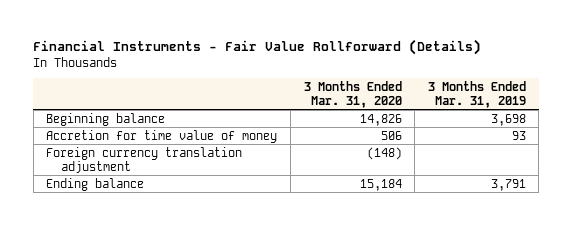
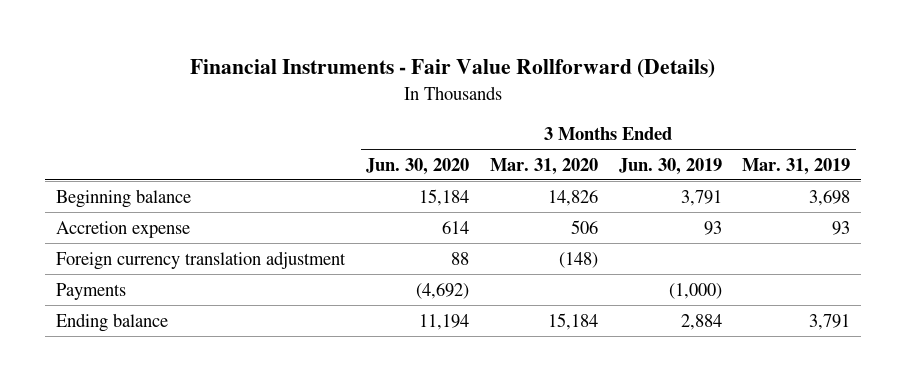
none -> [365,157,469,175] Jun. 30, 2020
none -> [618,157,722,175] Jun. 30, 2019
[46,129,278,143] Accretion for time value of money -> [55,220,190,238] Accretion expense
none -> [55,282,126,300] Payments

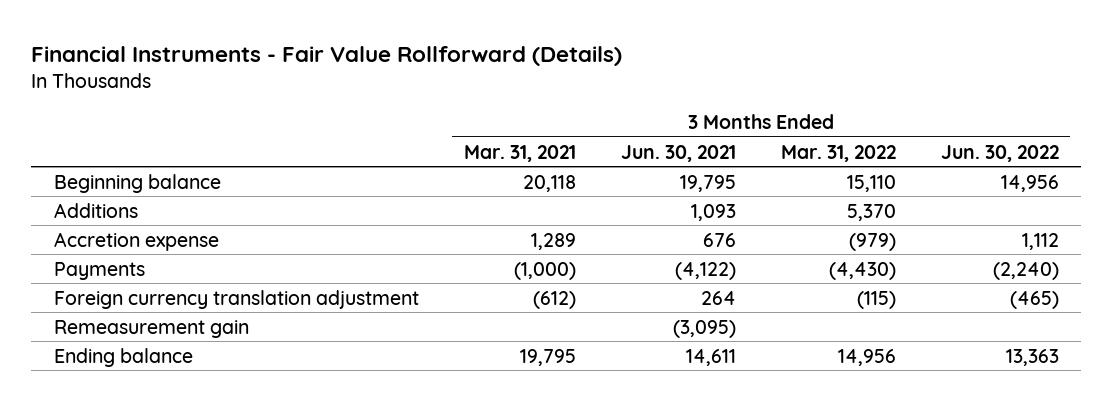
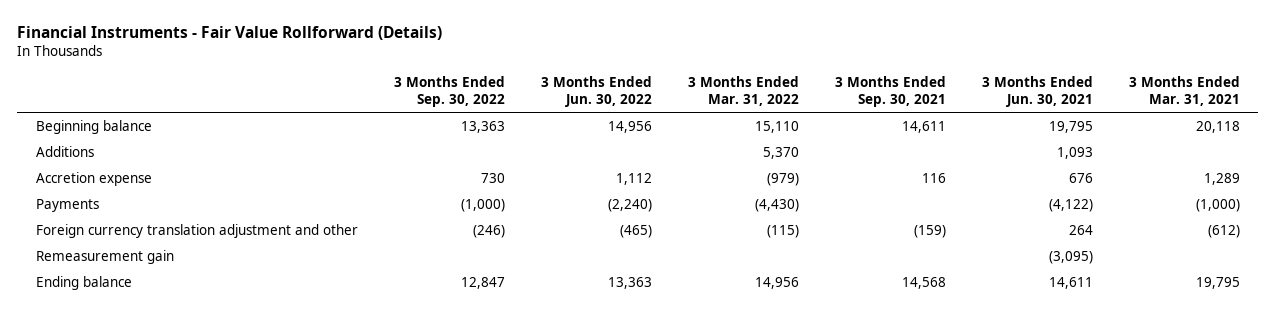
none -> [393,76,505,107] 3 Months Ended Sep. 30, 2022
none -> [834,76,946,107] 3 Months Ended Sep. 30, 2021
[53,289,419,309] Foreign currency translation adjustment -> [35,224,358,239] Foreign currency translation adjustment and other

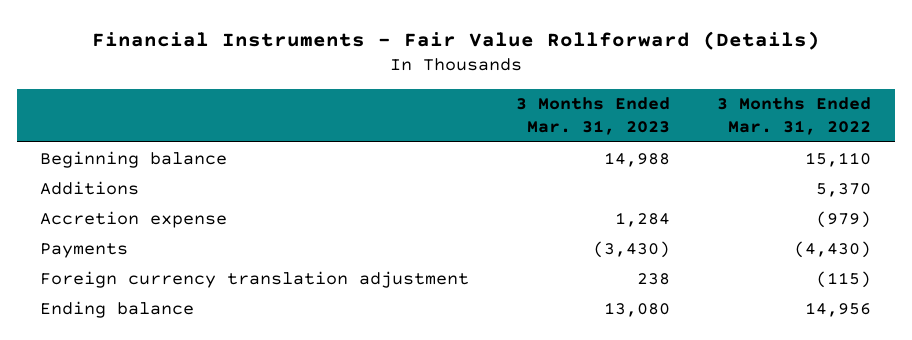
[393,76,505,107] 3 Months Ended Sep. 30, 2022 -> none
[540,76,652,107] 3 Months Ended Jun. 30, 2022 -> none
[834,76,946,107] 3 Months Ended Sep. 30, 2021 -> none
[982,76,1094,107] 3 Months Ended Jun. 30, 2021 -> none
[1129,76,1241,106] 3 Months Ended Mar. 31, 2021 -> none
none -> [516,97,671,135] 3 Months Ended Mar. 31, 2023
[35,250,174,265] Remeasurement gain -> none
[35,224,358,239] Foreign currency translation adjustment and other -> [40,270,470,288] Foreign currency translation adjustment

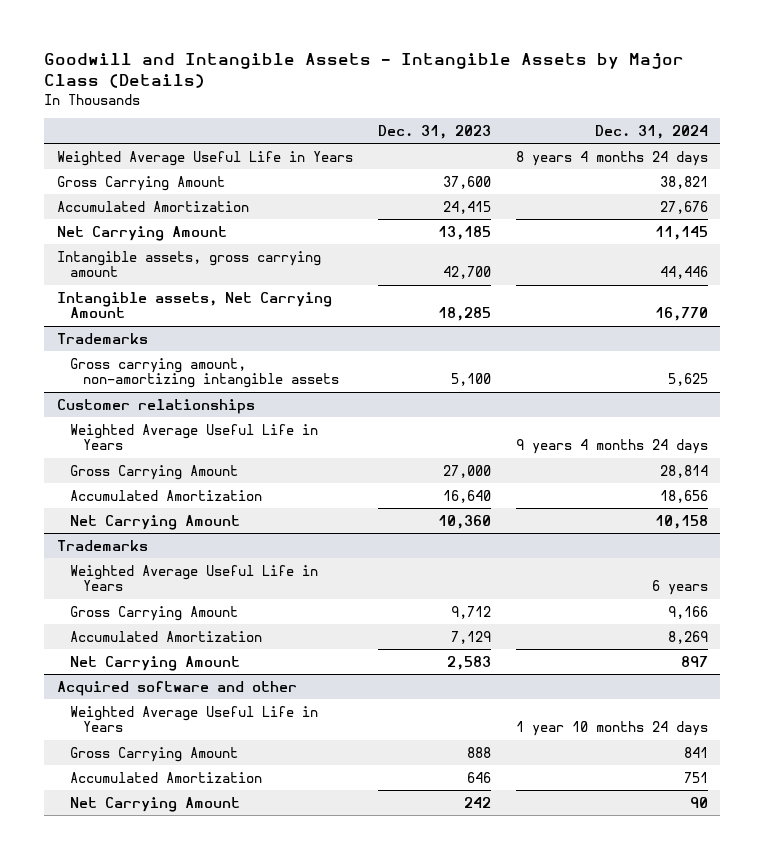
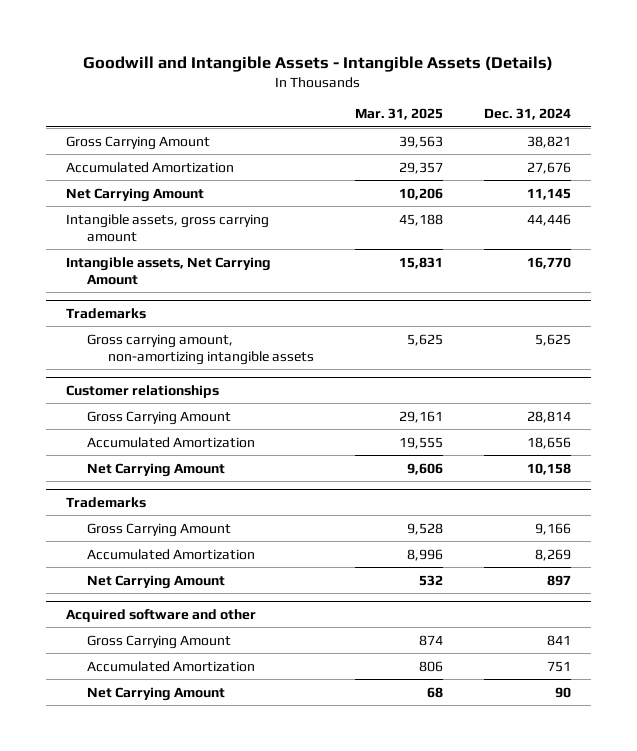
[44,53,685,89] Goodwill and Intangible Assets - Intangible Assets by Major Class (Details) -> [83,55,554,72] Goodwill and Intangible Assets - Intangible Assets (Details)
[377,124,491,139] Dec. 31, 2023 -> none
none -> [354,108,443,121] Mar. 31, 2025
[56,150,353,166] Weighted Average Useful Life in Years -> none
[69,423,318,451] Weighted Average Useful Life in Years -> none
[69,564,318,592] Weighted Average Useful Life in Years -> none
[69,705,318,733] Weighted Average Useful Life in Years -> none

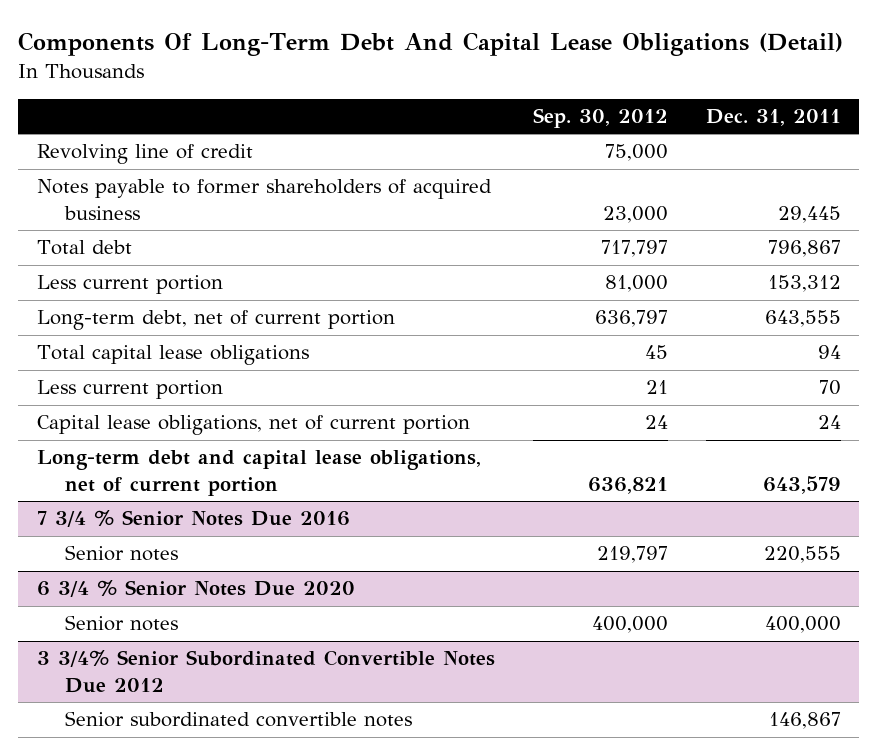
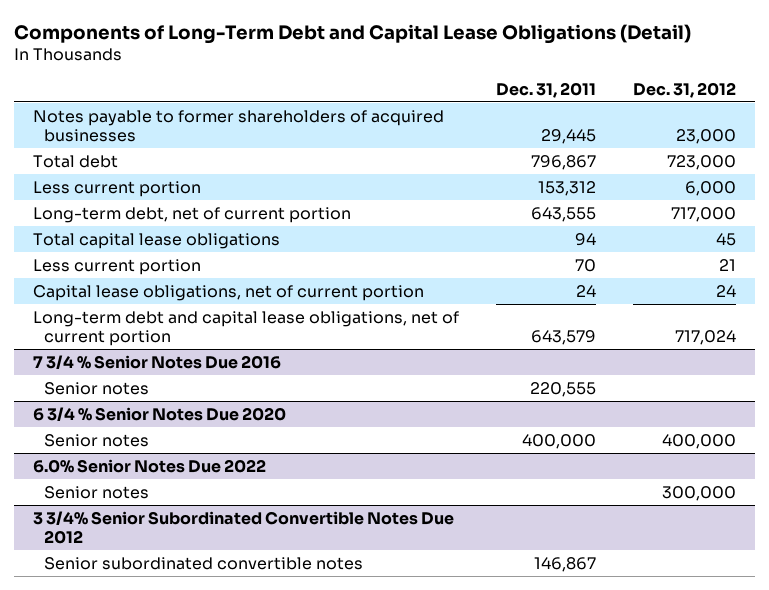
[17,32,843,57] Components Of Long-Term Debt And Capital Lease Obligations (Detail) -> [13,23,691,44] Components of Long-Term Debt and Capital Lease Obligations (Detail)
[532,108,668,129] Sep. 30, 2012 -> none
none -> [633,81,737,98] Dec. 31, 2012
[36,144,253,165] Revolving line of credit -> none
[36,179,492,221] Notes payable to former shareholders of acquired business -> [32,109,444,143] Notes payable to former shareholders of acquired businesses
none -> [32,458,266,473] 6.0% Senior Notes Due 2022
none -> [44,485,150,499] Senior notes

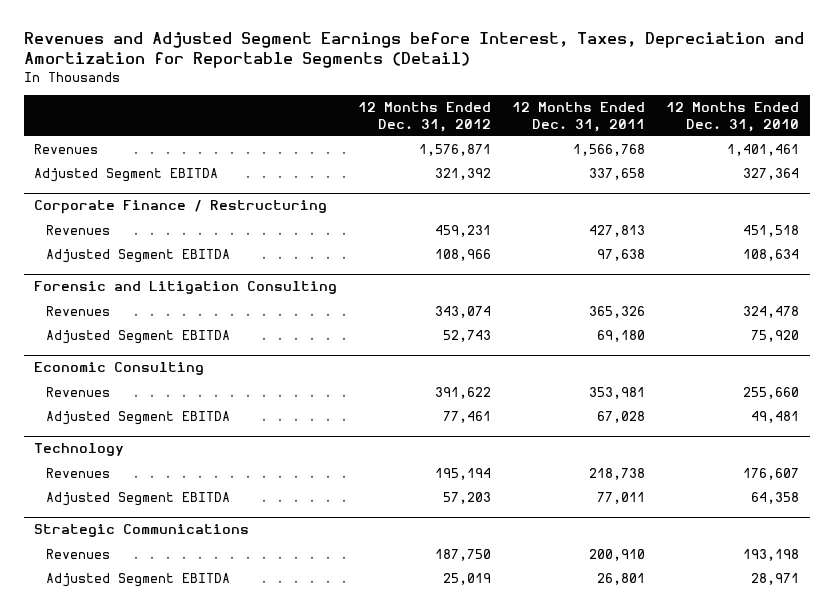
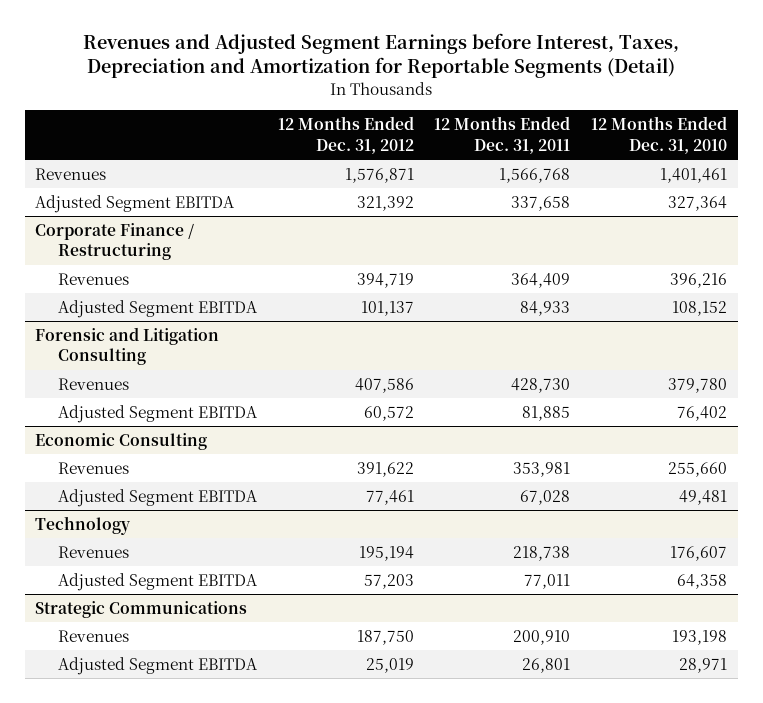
[435,225,492,238] 459,231 -> [356,272,414,288] 394,719
[589,225,646,238] 427,813 -> [511,272,571,288] 364,409
[743,225,800,238] 451,518 -> [670,272,728,288] 396,216
[435,249,492,262] 108,966 -> [360,300,414,316] 101,137
[597,249,646,262] 97,638 -> [520,300,571,316] 84,933
[743,249,800,262] 108,634 -> [672,300,728,316] 108,152
[435,306,492,319] 343,074 -> [354,377,414,393] 407,586
[589,306,646,319] 365,326 -> [511,377,571,393] 428,730
[743,306,800,319] 324,478 -> [668,377,728,393] 379,780
[443,330,492,343] 52,743 -> [363,405,414,421] 60,572
[597,330,646,343] 69,180 -> [522,405,571,421] 81,885
[751,330,800,343] 75,920 -> [677,405,728,421] 76,402

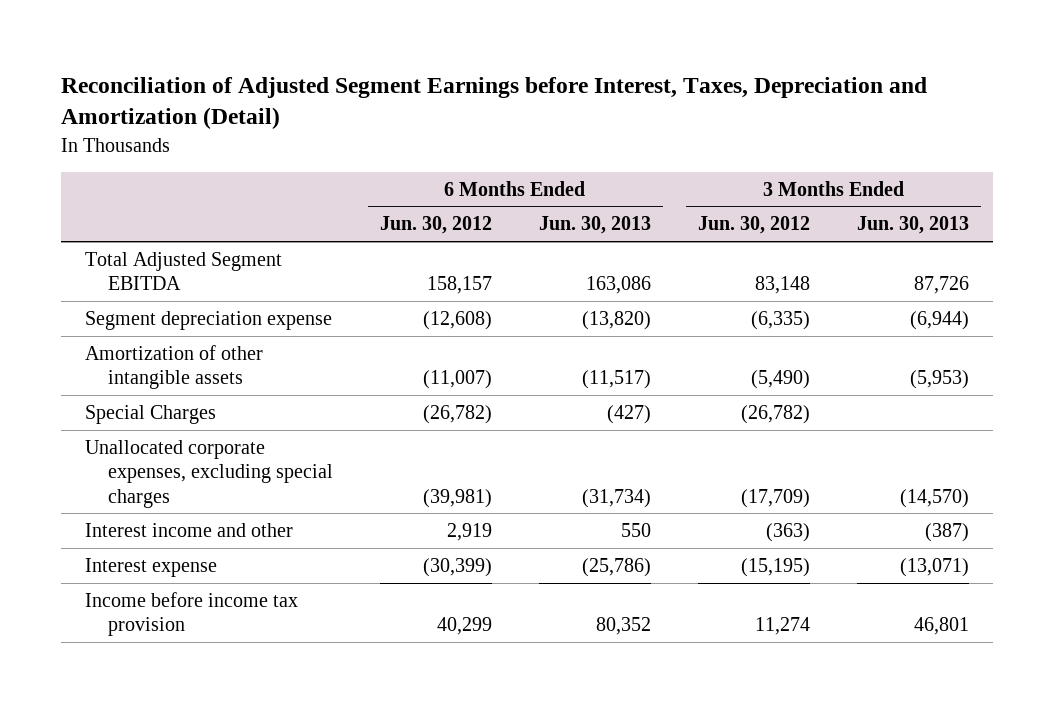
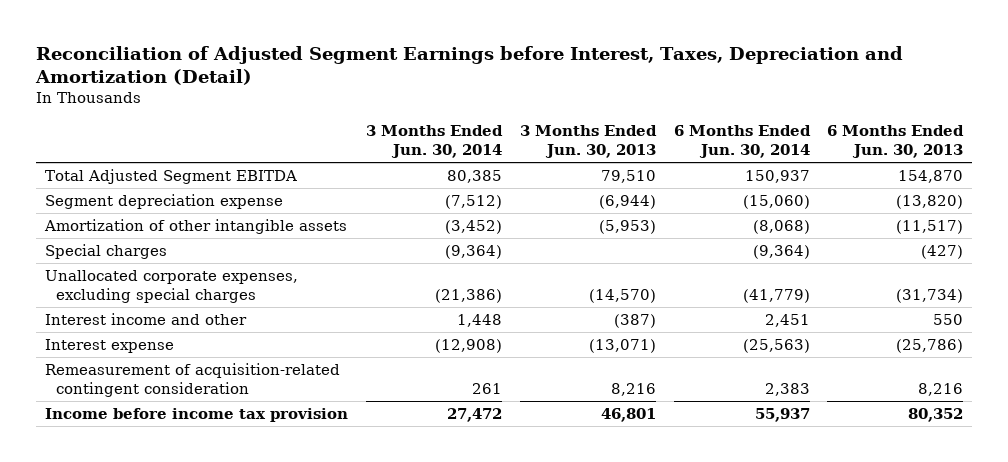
[379,216,492,235] Jun. 30, 2012 -> none
[698,216,811,235] Jun. 30, 2012 -> none
none -> [365,125,503,159] 3 Months Ended Jun. 30, 2014
none -> [673,125,811,159] 6 Months Ended Jun. 30, 2014
[585,276,651,295] 163,086 -> [898,169,964,183] 154,870
[914,276,970,295] 87,726 -> [600,169,656,183] 79,510
[85,404,217,424] Special Charges -> [45,243,168,259] Special charges
none -> [45,362,341,397] Remeasurement of acquisition-related contingent consideration

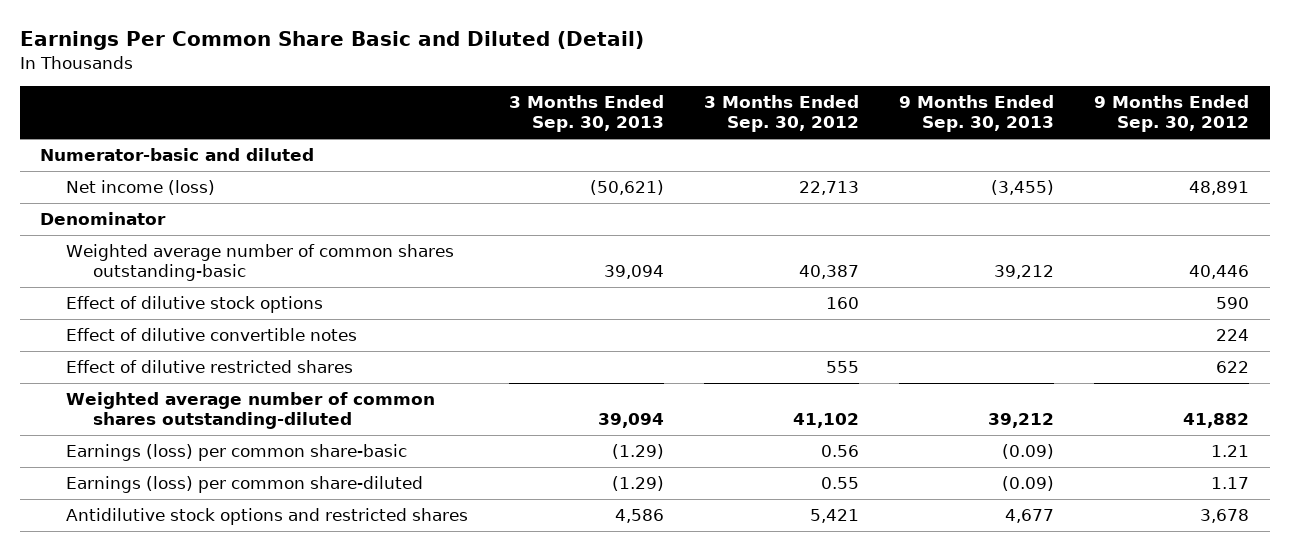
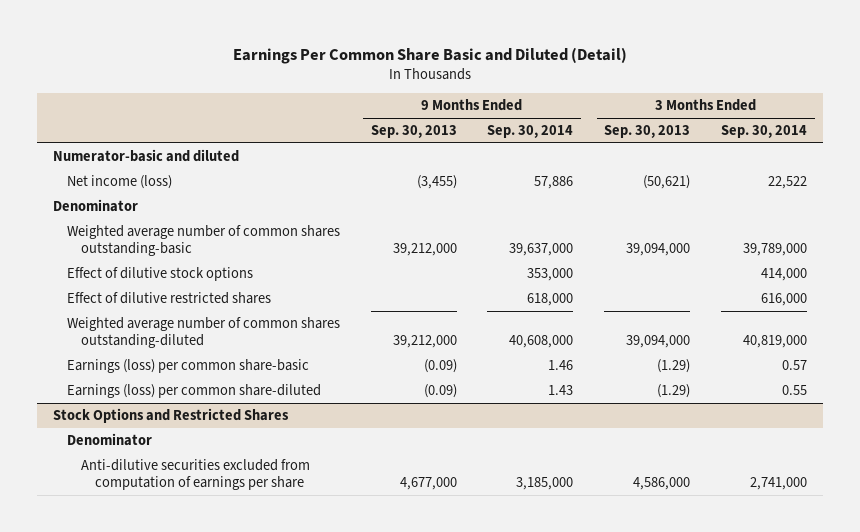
[703,95,859,133] 3 Months Ended Sep. 30, 2012 -> none
[1094,95,1250,133] 9 Months Ended Sep. 30, 2012 -> none
none -> [487,125,574,139] Sep. 30, 2014
none -> [721,125,808,139] Sep. 30, 2014
[603,265,664,280] 39,094 -> [626,243,691,257] 39,094,000
[994,265,1055,280] 39,212 -> [392,243,457,257] 39,212,000
[66,328,358,342] Effect of dilutive convertible notes -> none
[597,413,664,429] 39,094 -> [626,335,691,349] 39,094,000
[988,413,1055,429] 39,212 -> [392,335,457,349] 39,212,000
[66,508,469,526] Antidilutive stock options and restricted shares -> none
none -> [52,408,289,424] Stock Options and Restricted Shares
none -> [66,433,152,447] Denominator
none -> [80,459,310,491] Anti-dilutive securities excluded from computation of earnings per share

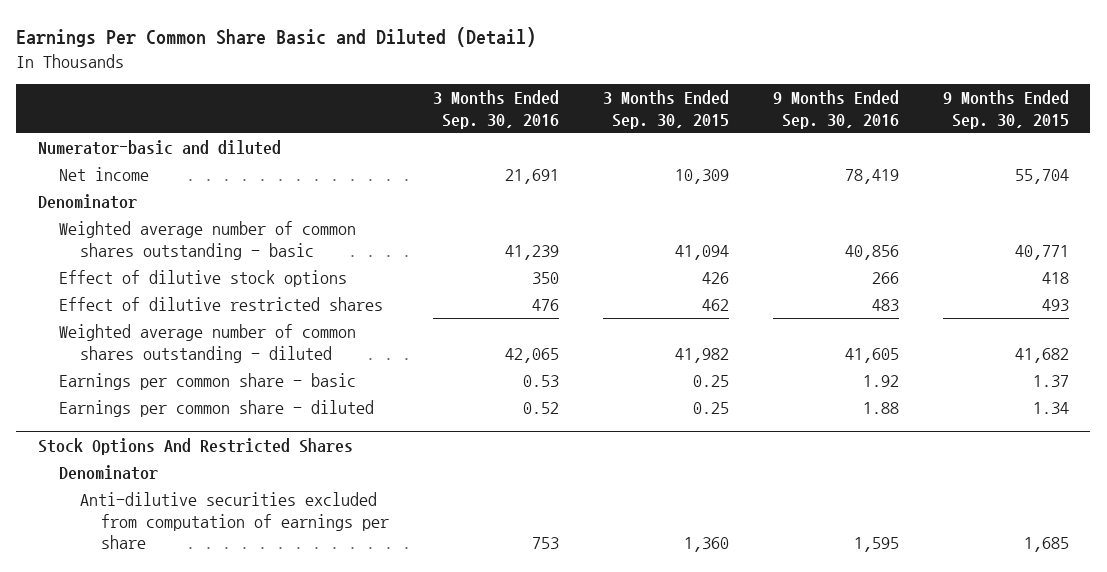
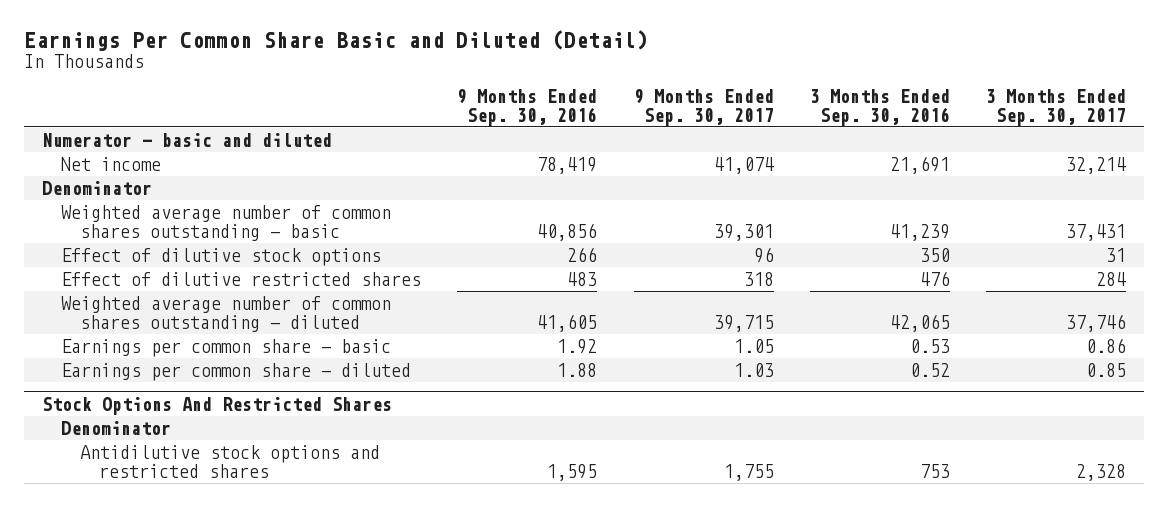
[602,89,729,129] 3 Months Ended Sep. 30, 2015 -> none
[942,89,1069,129] 9 Months Ended Sep. 30, 2015 -> none
none -> [633,88,774,126] 9 Months Ended Sep. 30, 2017
none -> [986,88,1127,126] 3 Months Ended Sep. 30, 2017
[38,139,282,155] Numerator-basic and diluted -> [42,133,333,148] Numerator - basic and diluted
[80,491,390,550] Anti-dilutive securities excluded from computation of earnings per share -> [79,445,380,479] Antidilutive stock options and restricted shares

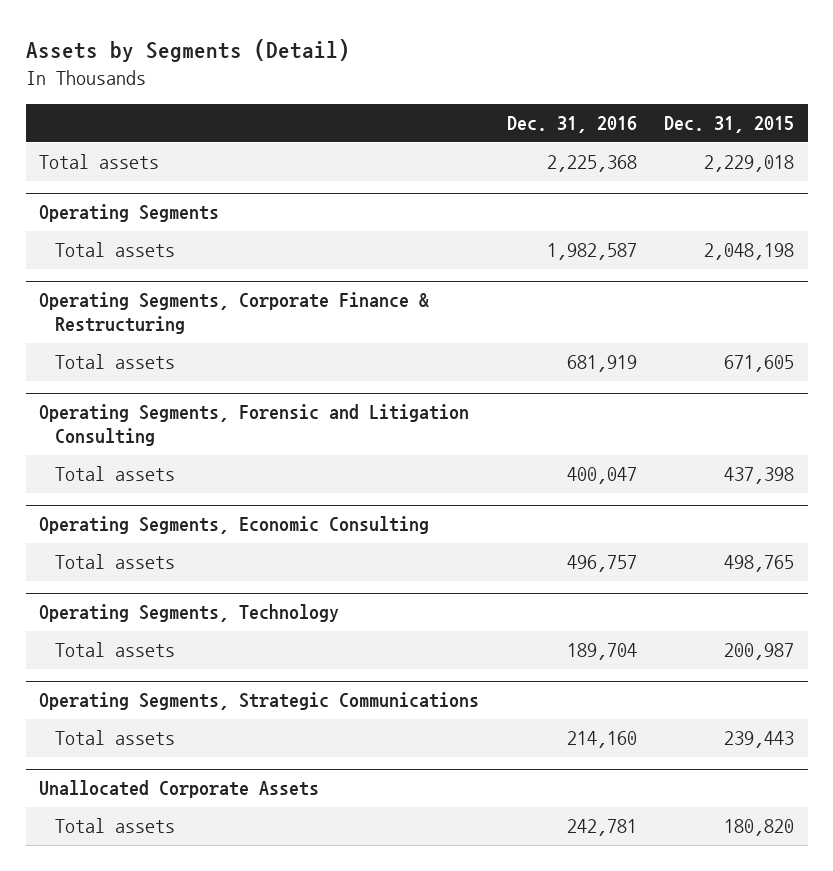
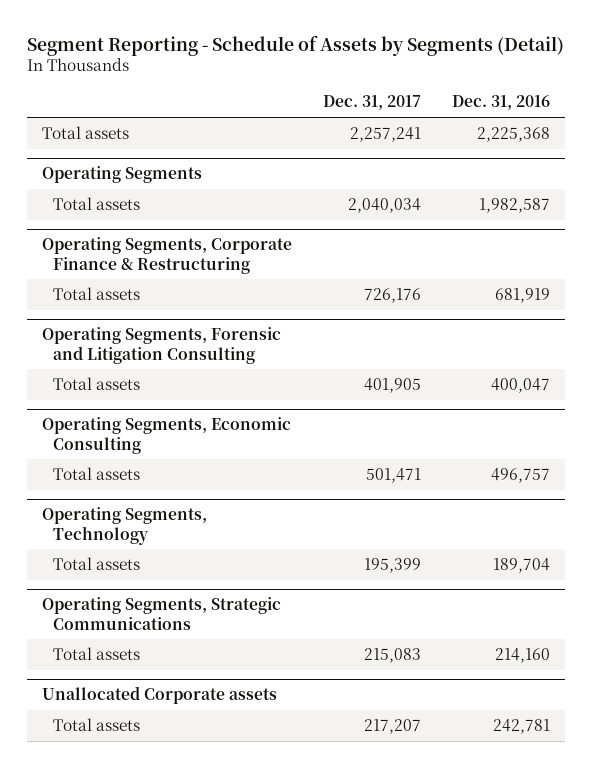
[25,38,350,62] Assets by Segments (Detail) -> [26,34,564,56] Segment Reporting - Schedule of Assets by Segments (Detail)
[663,116,794,134] Dec. 31, 2015 -> none
none -> [323,95,422,111] Dec. 31, 2017
[39,780,320,799] Unallocated Corporate Assets -> [42,686,278,705] Unallocated Corporate assets

